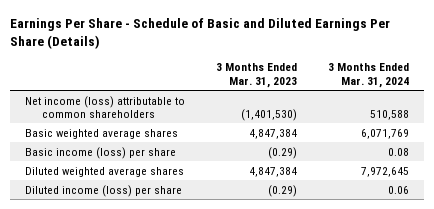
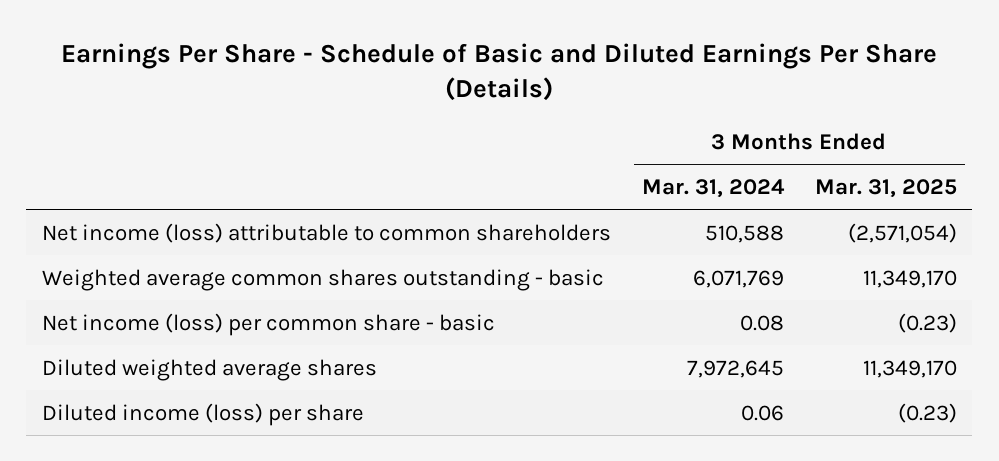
[215,63,297,89] 3 Months Ended Mar. 31, 2023 -> none
none -> [814,178,957,198] Mar. 31, 2025
[25,128,179,139] Basic weighted average shares -> [41,268,604,291] Weighted average common shares outstanding - basic
[25,146,177,159] Basic income (loss) per share -> [41,312,495,336] Net income (loss) per common share - basic

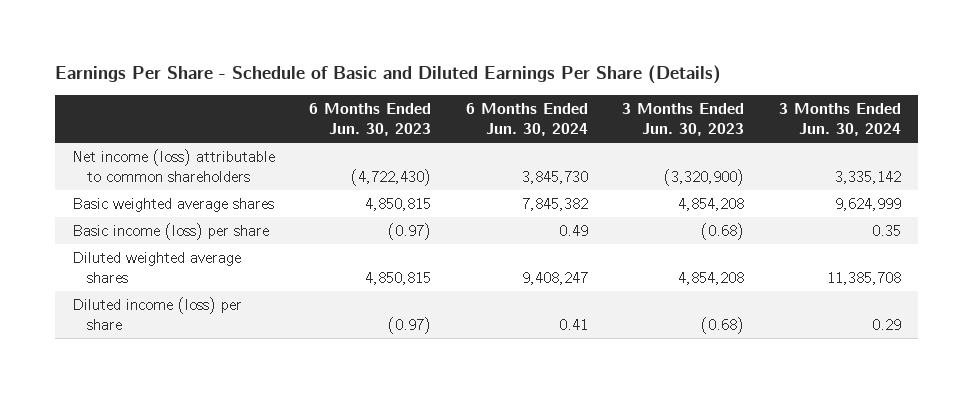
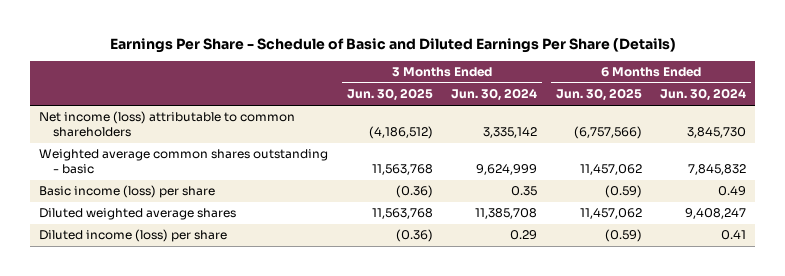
[309,102,432,137] 6 Months Ended Jun. 30, 2023 -> none
[622,102,745,137] 3 Months Ended Jun. 30, 2023 -> none
none -> [346,88,433,102] Jun. 30, 2025
none -> [555,88,642,102] Jun. 30, 2025
[71,197,274,212] Basic weighted average shares -> [39,149,329,175] Weighted average common shares outstanding - basic
[521,197,588,211] 7,845,382 -> [688,164,747,176] 7,845,832

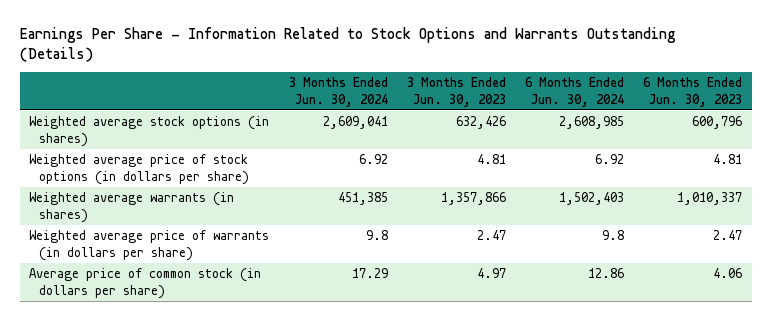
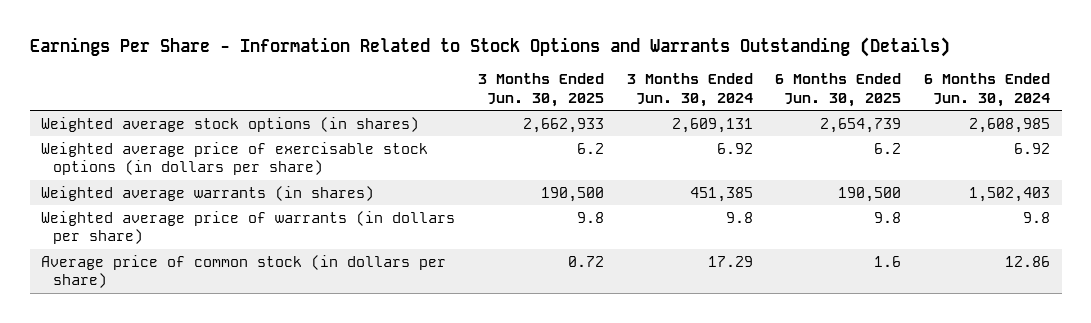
[406,77,506,107] 3 Months Ended Jun. 30, 2023 -> none
[643,77,743,107] 6 Months Ended Jun. 30, 2023 -> none
none -> [477,73,604,107] 3 Months Ended Jun. 30, 2025
none -> [775,73,902,107] 6 Months Ended Jun. 30, 2025
[322,115,388,129] 2,609,041 -> [671,117,753,133] 2,609,131
[29,153,249,185] Weighted average price of stock options (in dollars per share) -> [40,141,428,176] Weighted average price of exercisable stock options (in dollars per share)

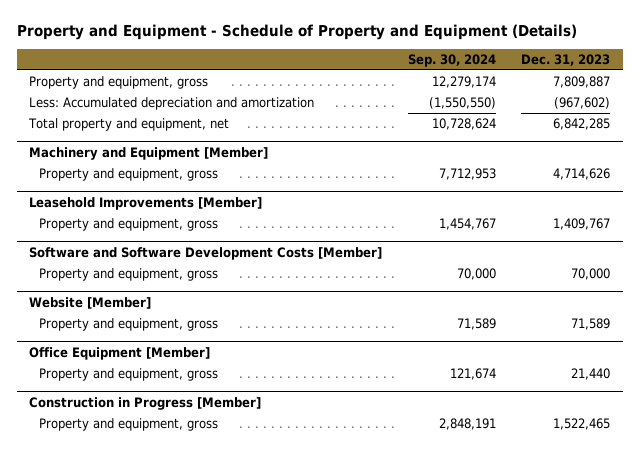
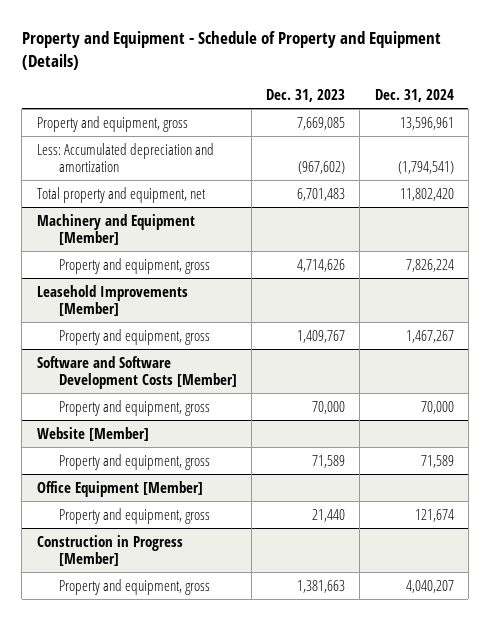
[407,53,496,67] Sep. 30, 2024 -> none
none -> [374,88,454,102] Dec. 31, 2024
[553,76,611,89] 7,809,887 -> [297,116,346,130] 7,669,085
[553,118,611,131] 6,842,285 -> [297,187,346,201] 6,701,483
[553,418,611,431] 1,522,465 -> [297,579,346,593] 1,381,663

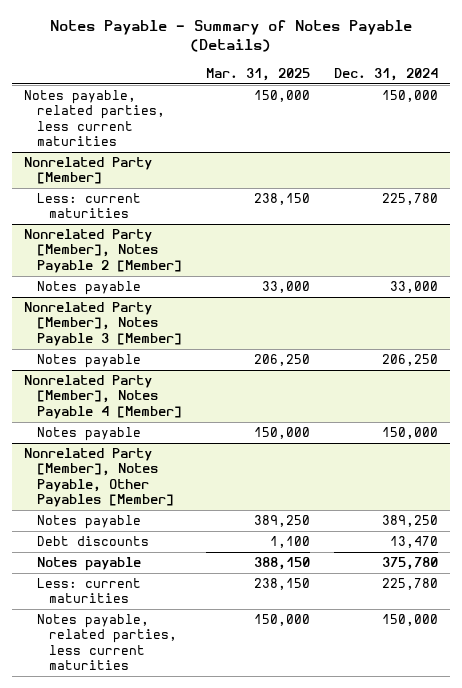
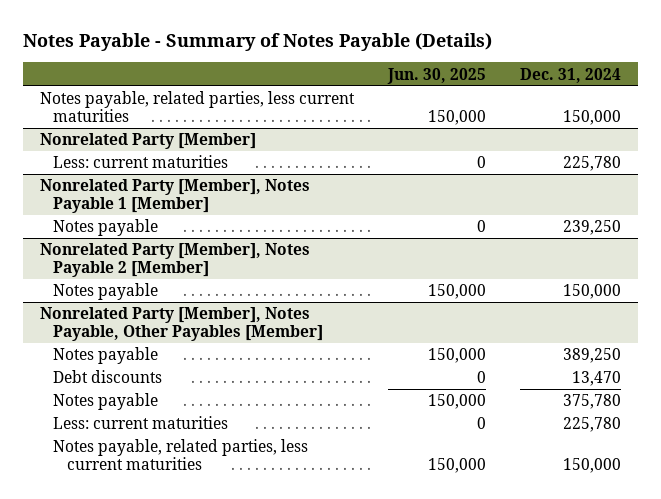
[205,67,310,81] Mar. 31, 2025 -> none
none -> [386,67,486,84] Jun. 30, 2025
none -> [39,179,310,214] Nonrelated Party [Member], Notes Payable 1 [Member]
none -> [53,219,159,237] Notes payable
[36,281,141,296] Notes payable -> none
[24,302,182,346] Nonrelated Party [Member], Notes Payable 3 [Member] -> none
[36,354,141,369] Notes payable -> none
[24,375,182,419] Nonrelated Party [Member], Notes Payable 4 [Member] -> none

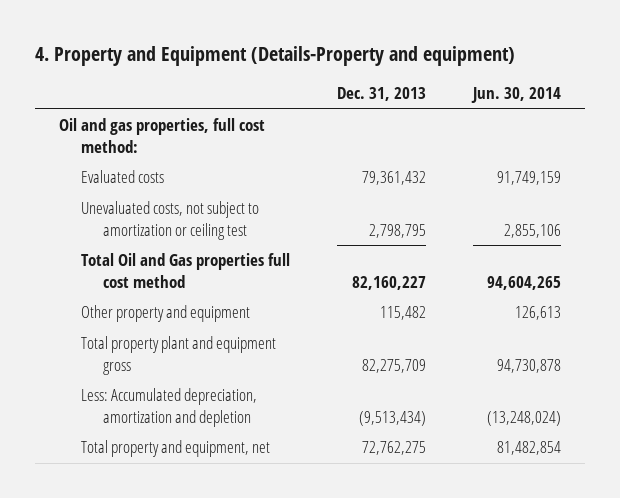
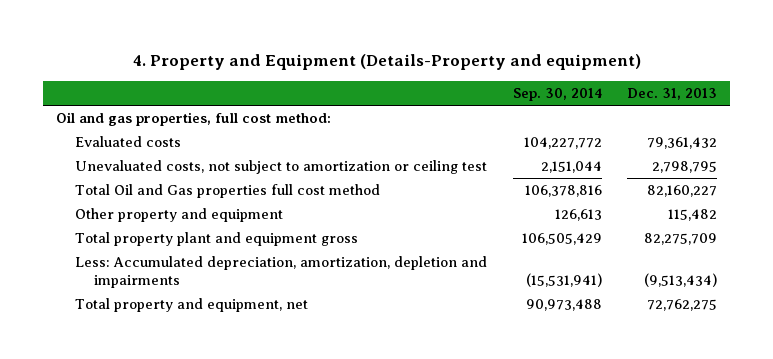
[471,87,562,104] Jun. 30, 2014 -> none
none -> [512,88,602,102] Sep. 30, 2014
[80,388,257,428] Less: Accumulated depreciation, amortization and depletion -> [75,256,488,289] Less: Accumulated depreciation, amortization, depletion and impairments

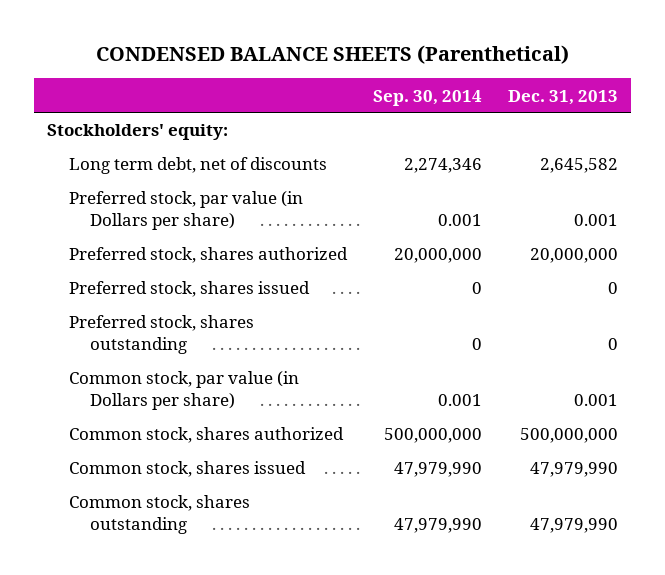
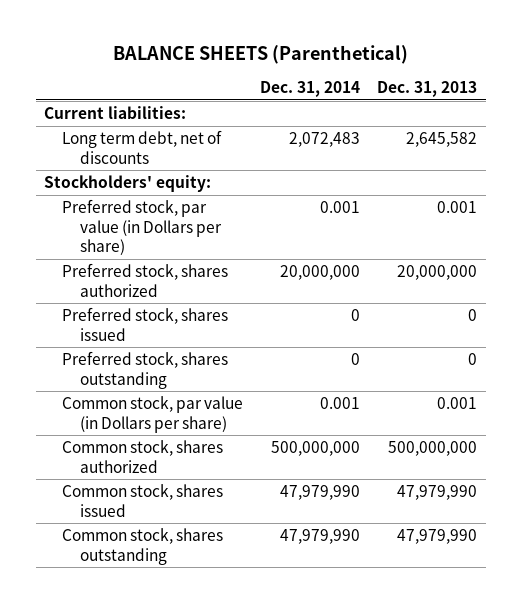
[95,45,569,65] CONDENSED BALANCE SHEETS (Parenthetical) -> [112,44,408,64] BALANCE SHEETS (Parenthetical)
[372,89,482,106] Sep. 30, 2014 -> none
none -> [260,80,361,97] Dec. 31, 2014
none -> [44,105,187,119] Current liabilities:
[47,124,229,141] Stockholders' equity: -> [44,174,212,192] Stockholders' equity:

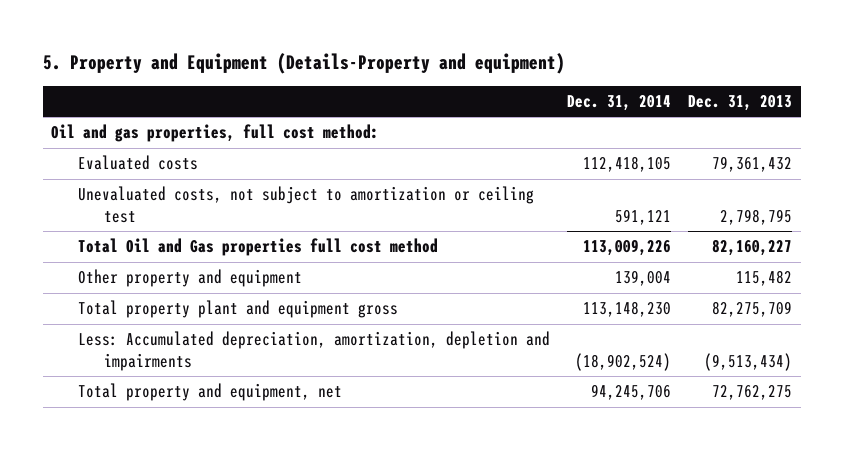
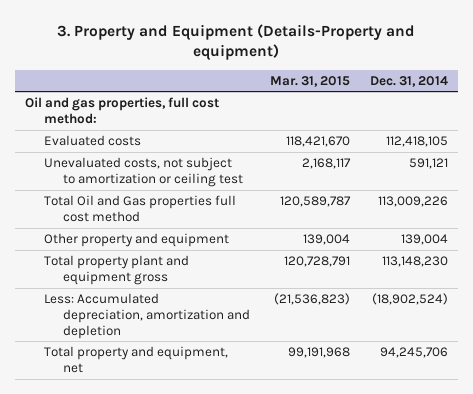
[42,52,565,74] 5. Property and Equipment (Details-Property and equipment) -> [57,23,416,61] 3. Property and Equipment (Details-Property and equipment)
[688,94,793,111] Dec. 31, 2013 -> none
none -> [269,75,350,87] Mar. 31, 2015
[77,331,550,371] Less: Accumulated depreciation, amortization, depletion and impairments -> [44,293,251,339] Less: Accumulated depreciation, amortization and depletion

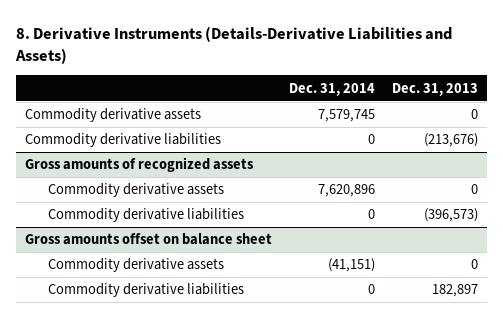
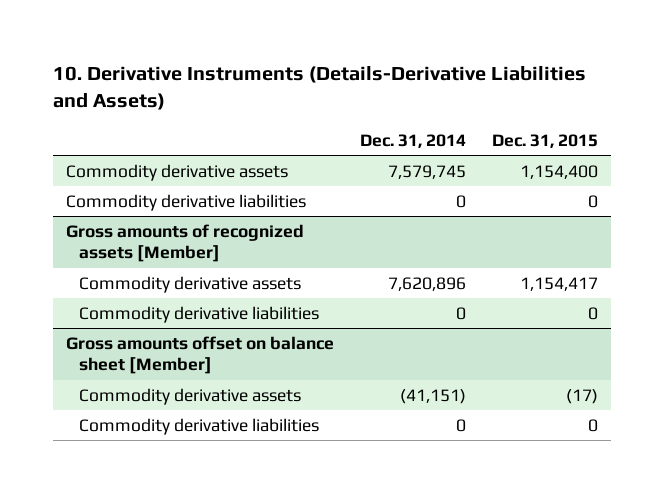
[15,25,453,64] 8. Derivative Instruments (Details-Derivative Liabilities and Assets) -> [53,66,587,111] 10. Derivative Instruments (Details-Derivative Liabilities and Assets)
[392,82,479,96] Dec. 31, 2013 -> none
none -> [491,133,598,148] Dec. 31, 2015
[24,157,254,173] Gross amounts of recognized assets -> [66,223,305,263] Gross amounts of recognized assets [Member]
[24,233,272,246] Gross amounts offset on balance sheet -> [66,335,335,375] Gross amounts offset on balance sheet [Member]

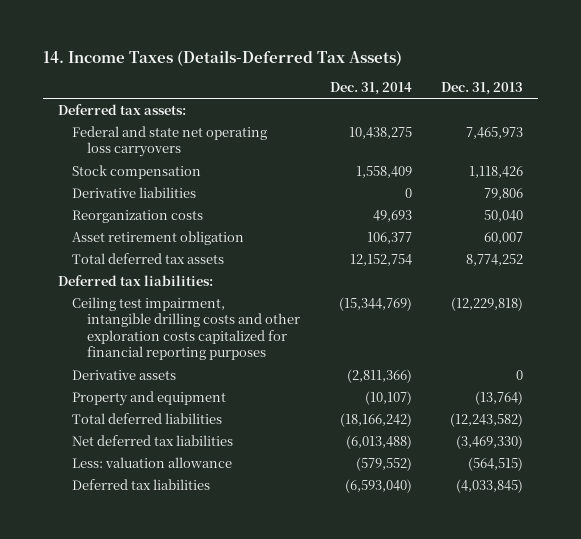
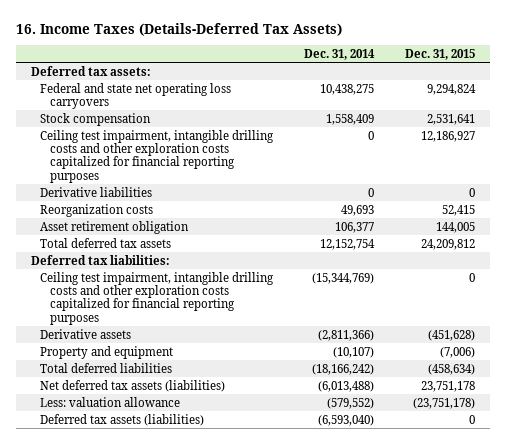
[42,49,402,66] 14. Income Taxes (Details-Deferred Tax Assets) -> [15,22,342,36] 16. Income Taxes (Details-Deferred Tax Assets)
[441,81,524,95] Dec. 31, 2013 -> none
none -> [404,48,475,60] Dec. 31, 2015
none -> [40,129,275,183] Ceiling test impairment, intangible drilling costs and other exploration costs capitalized for financial reporting purposes
[72,434,234,446] Net deferred tax liabilities -> [40,379,226,392] Net deferred tax assets (liabilities)
[72,478,211,490] Deferred tax liabilities -> [40,413,205,426] Deferred tax assets (liabilities)

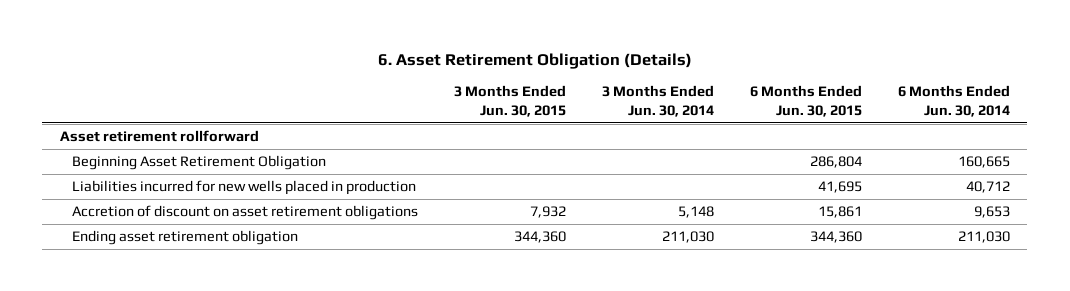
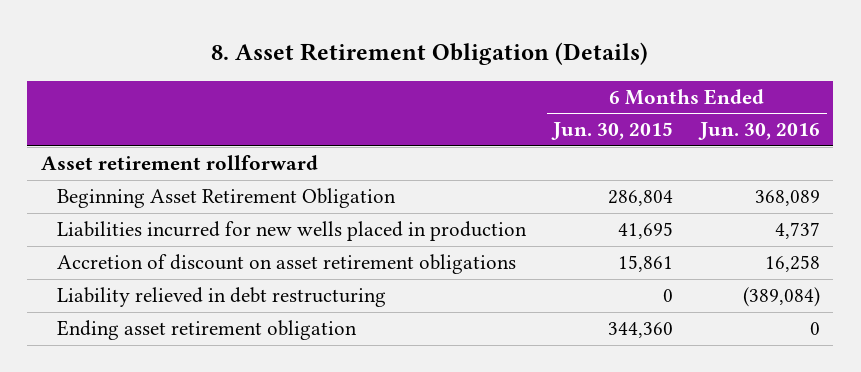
[377,52,692,69] 6. Asset Retirement Obligation (Details) -> [211,41,649,65] 8. Asset Retirement Obligation (Details)
[453,85,566,117] 3 Months Ended Jun. 30, 2015 -> none
[601,85,714,117] 3 Months Ended Jun. 30, 2014 -> none
[897,85,1010,117] 6 Months Ended Jun. 30, 2014 -> none
none -> [698,122,821,141] Jun. 30, 2016
none -> [57,287,387,308] Liability relieved in debt restructuring

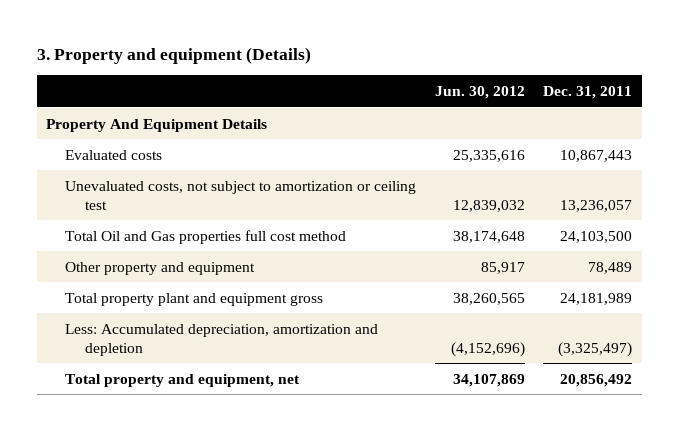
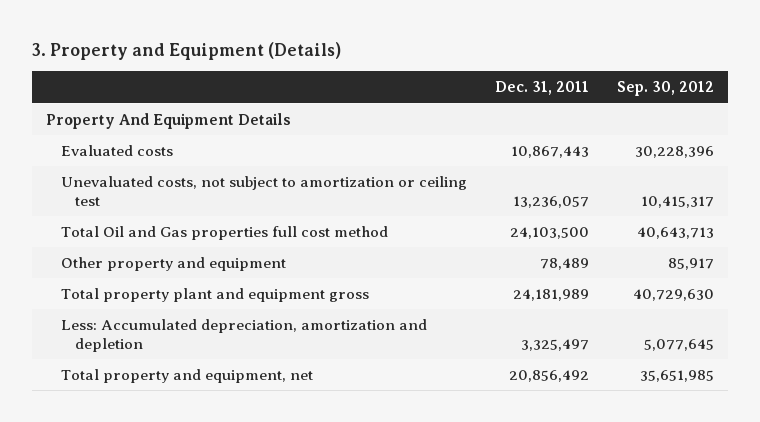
[36,47,311,65] 3. Property and equipment (Details) -> [32,42,342,61] 3. Property and Equipment (Details)
[434,86,525,100] Jun. 30, 2012 -> none
none -> [617,81,715,97] Sep. 30, 2012
[558,341,633,357] (3,325,497) -> [520,339,589,352] 3,325,497

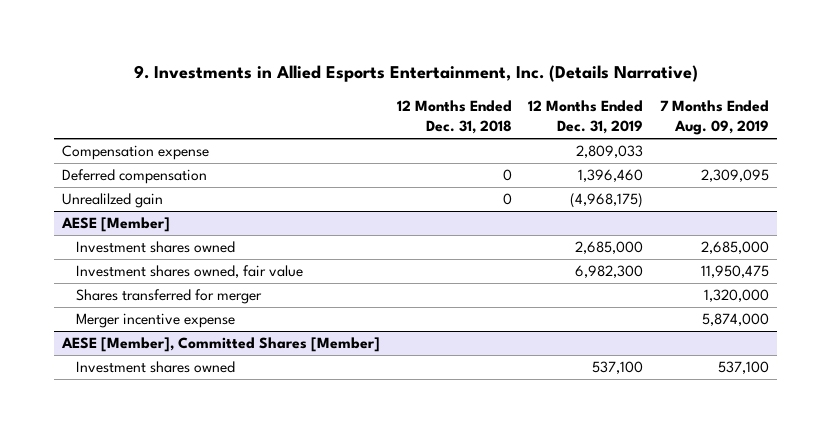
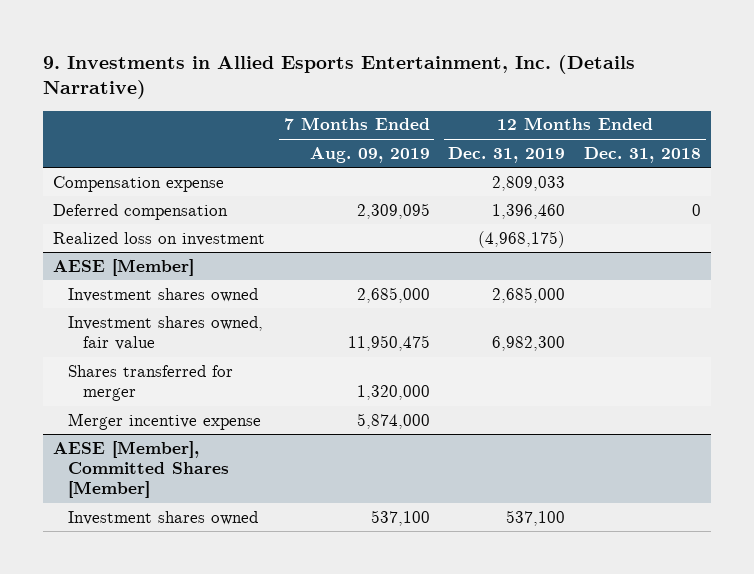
[62,193,164,209] Unrealilzed gain -> none
none -> [52,231,265,246] Realized loss on investment

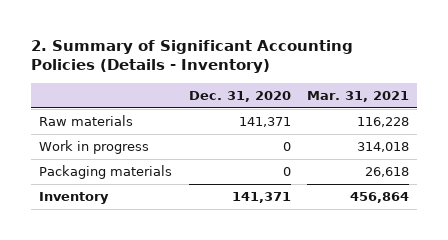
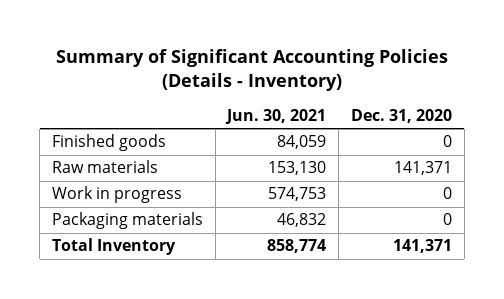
[30,39,353,74] 2. Summary of Significant Accounting Policies (Details - Inventory) -> [55,49,448,92] Summary of Significant Accounting Policies (Details - Inventory)
[307,91,410,103] Mar. 31, 2021 -> none
none -> [225,108,327,124] Jun. 30, 2021
none -> [51,134,166,152] Finished goods
[39,192,110,205] Inventory -> [51,238,176,256] Total Inventory

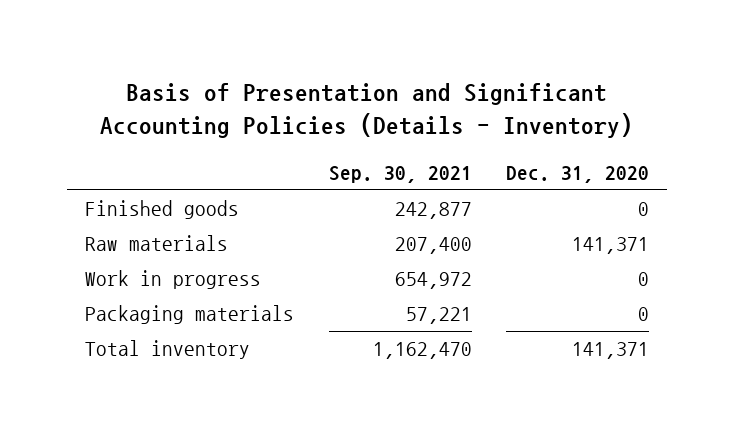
[55,49,448,92] Summary of Significant Accounting Policies (Details - Inventory) -> [100,83,634,139] Basis of Presentation and Significant Accounting Policies (Details - Inventory)
[225,108,327,124] Jun. 30, 2021 -> none
none -> [328,165,472,183] Sep. 30, 2021
[51,238,176,256] Total Inventory -> [84,340,250,360] Total inventory

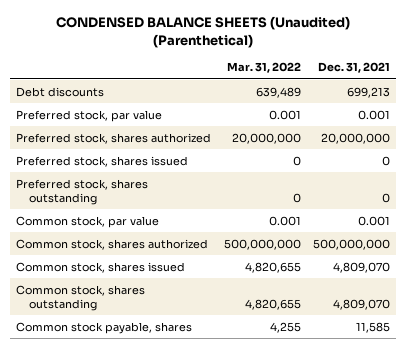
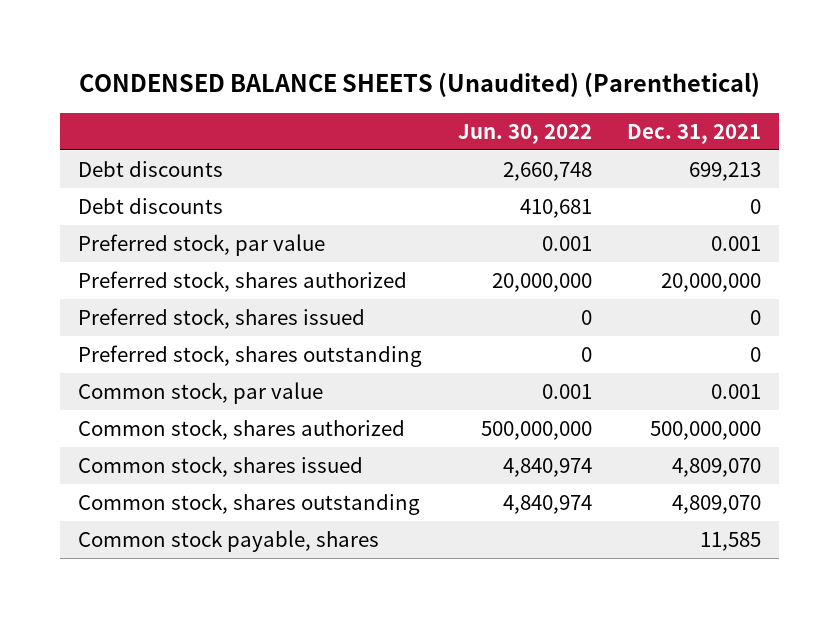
[226,62,301,74] Mar. 31, 2022 -> none
none -> [457,123,592,144] Jun. 30, 2022
none -> [78,198,224,215] Debt discounts

